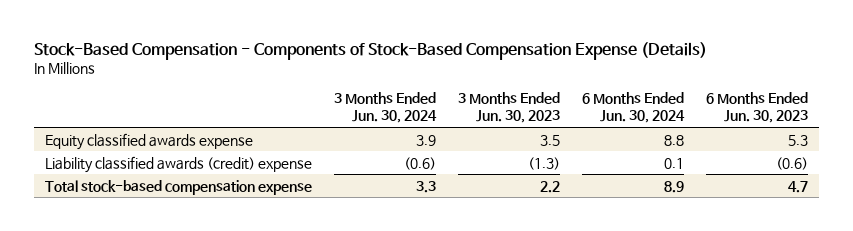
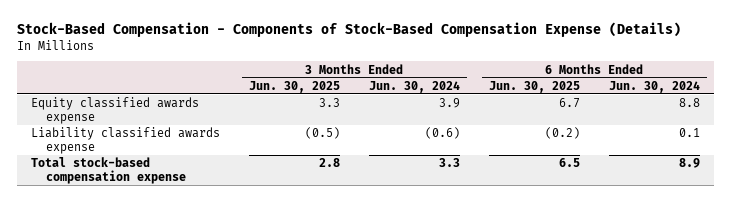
[457,92,560,124] 3 Months Ended Jun. 30, 2023 -> none
[705,92,808,124] 6 Months Ended Jun. 30, 2023 -> none
none -> [249,80,341,93] Jun. 30, 2025
none -> [488,80,580,93] Jun. 30, 2025
[45,155,313,173] Liability classified awards (credit) expense -> [31,127,221,154] Liability classified awards expense

